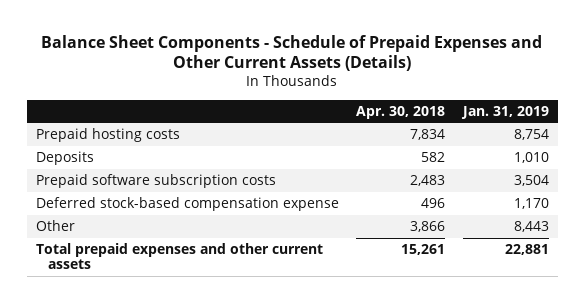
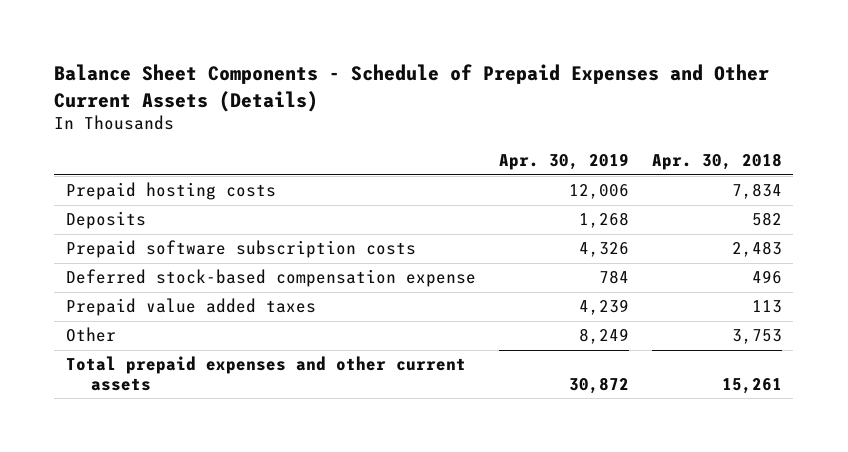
[460,105,549,119] Jan. 31, 2019 -> none
none -> [498,153,629,171] Apr. 30, 2019
none -> [65,298,316,317] Prepaid value added taxes
[410,221,446,233] 3,866 -> [731,329,782,345] 3,753

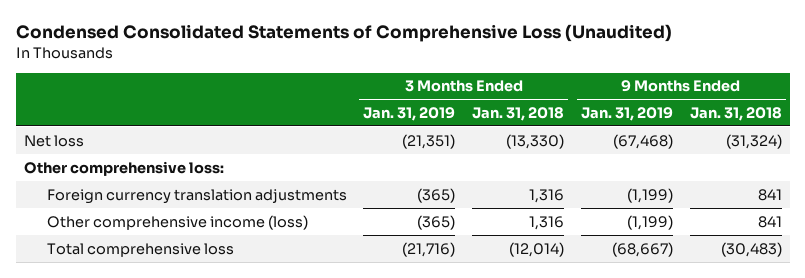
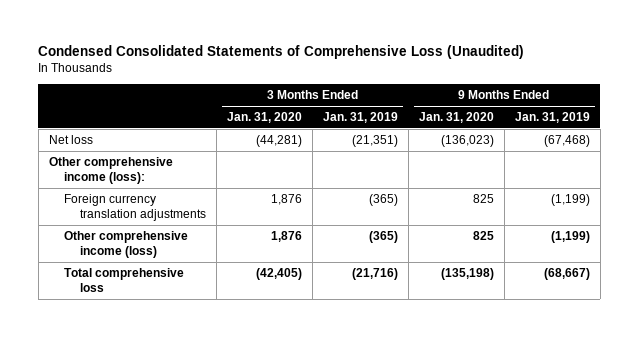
[472,106,565,121] Jan. 31, 2018 -> none
[689,106,782,121] Jan. 31, 2018 -> none
none -> [227,112,303,124] Jan. 31, 2020
none -> [418,112,494,124] Jan. 31, 2020
[23,160,224,176] Other comprehensive loss: -> [48,157,173,185] Other comprehensive income (loss):

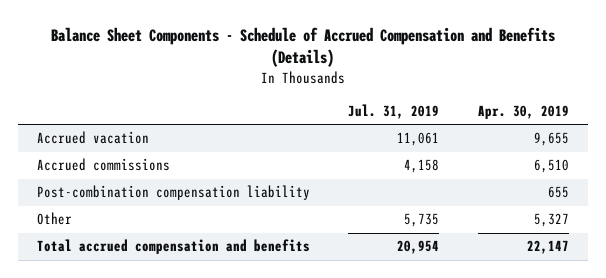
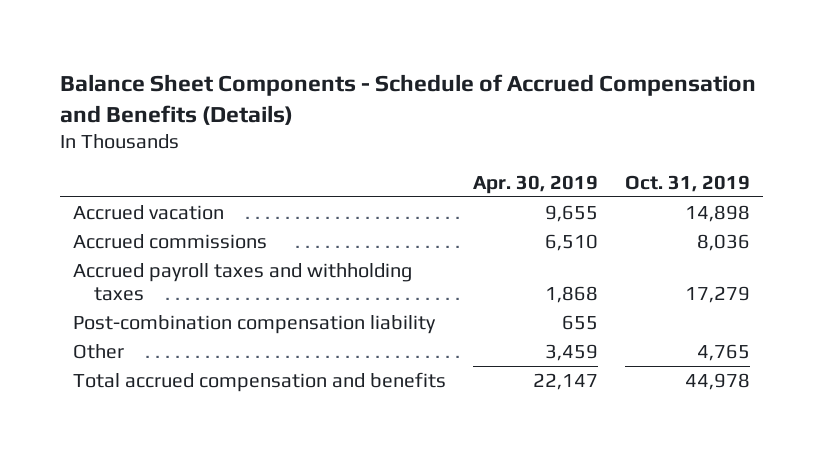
[348,104,440,120] Jul. 31, 2019 -> none
none -> [625,175,751,193] Oct. 31, 2019
none -> [73,262,413,301] Accrued payroll taxes and withholding taxes
[533,213,569,228] 5,327 -> [545,343,599,361] 3,459

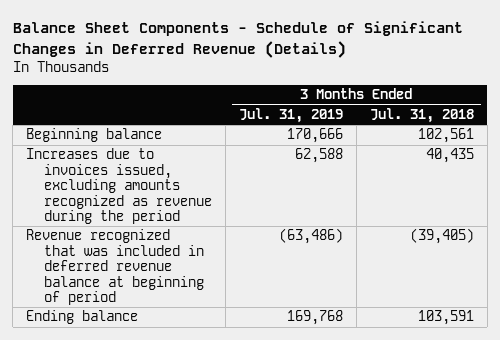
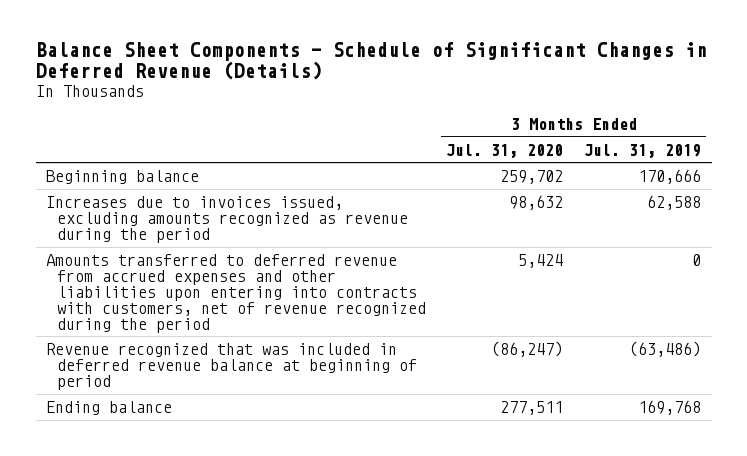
[369,108,474,124] Jul. 31, 2018 -> none
none -> [446,143,564,158] Jul. 31, 2020
none -> [46,254,426,333] Amounts transferred to deferred revenue from accrued expenses and other liabilities upon entering into contracts with customers, net of revenue recognized during the period

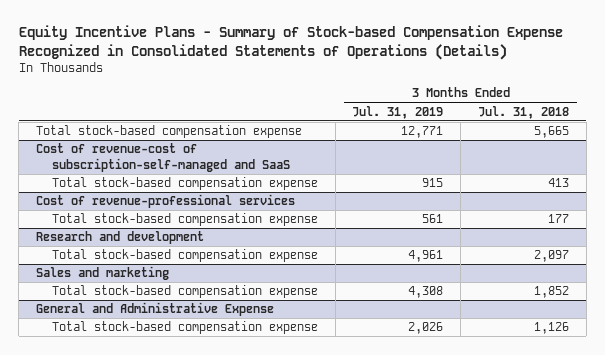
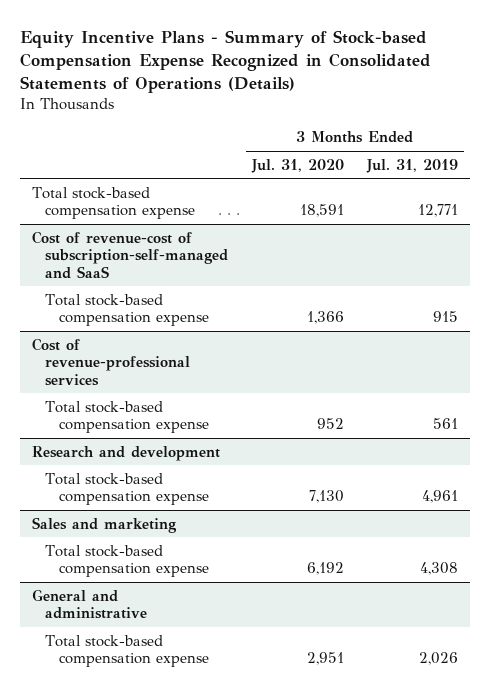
[477,105,569,119] Jul. 31, 2018 -> none
none -> [250,158,344,173] Jul. 31, 2020
[36,302,275,317] General and Administrative Expense -> [31,588,148,620] General and administrative

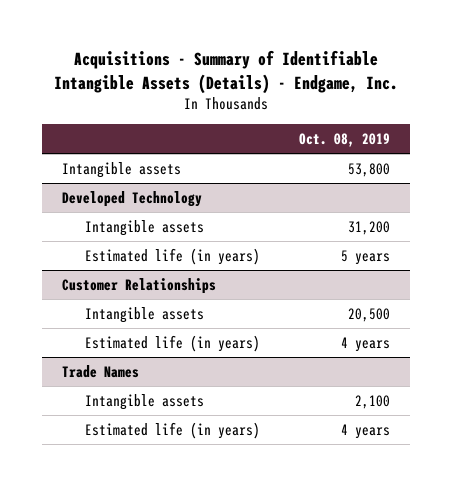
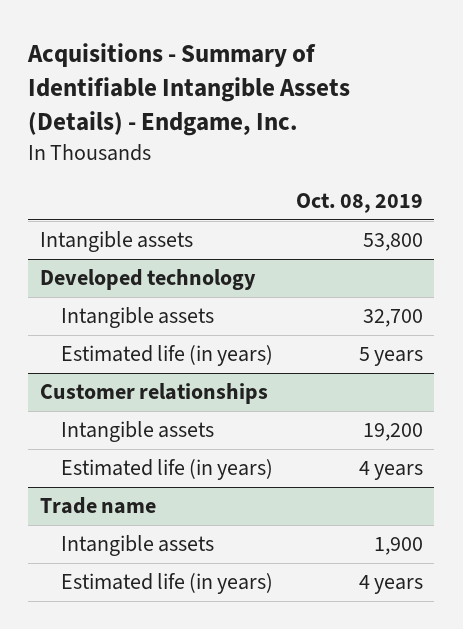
[61,190,202,207] Developed Technology -> [39,269,256,291] Developed technology
[348,220,391,235] 31,200 -> [362,309,423,328] 32,700
[61,277,216,294] Customer Relationships -> [39,383,268,405] Customer relationships
[348,307,391,322] 20,500 -> [362,423,423,442] 19,200
[61,364,139,378] Trade Names -> [39,497,156,515] Trade name
[355,394,391,409] 2,100 -> [373,537,423,556] 1,900

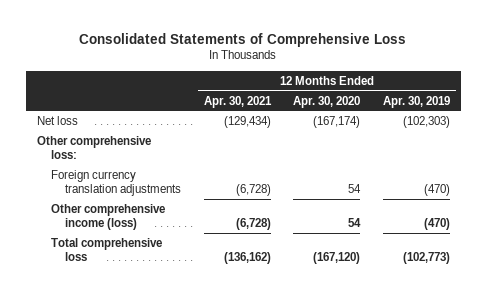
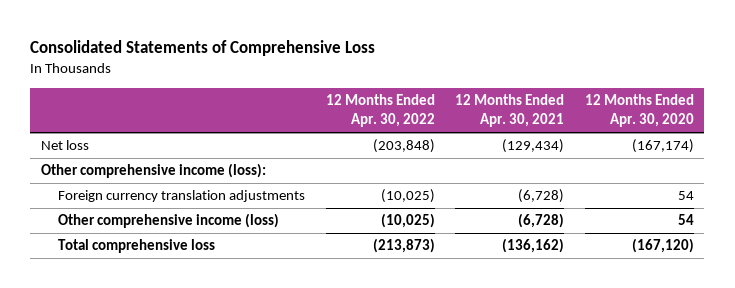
[382,95,450,108] Apr. 30, 2019 -> none
none -> [325,94,435,128] 12 Months Ended Apr. 30, 2022
[36,135,151,160] Other comprehensive loss: -> [40,163,266,179] Other comprehensive income (loss):

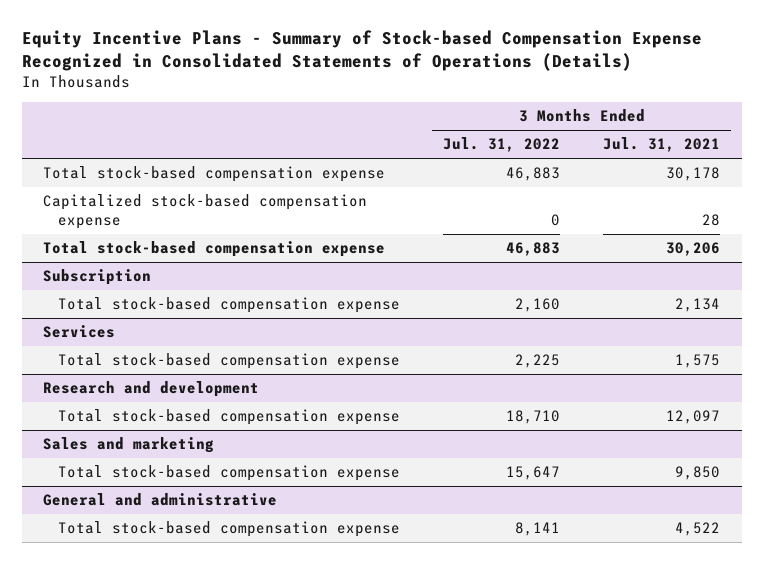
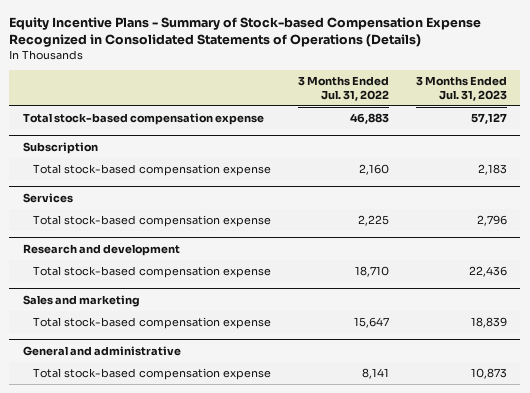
[603,137,721,153] Jul. 31, 2021 -> none
none -> [415,75,507,101] 3 Months Ended Jul. 31, 2023
[43,194,368,230] Capitalized stock-based compensation expense -> none
[43,241,386,258] Total stock-based compensation expense -> none

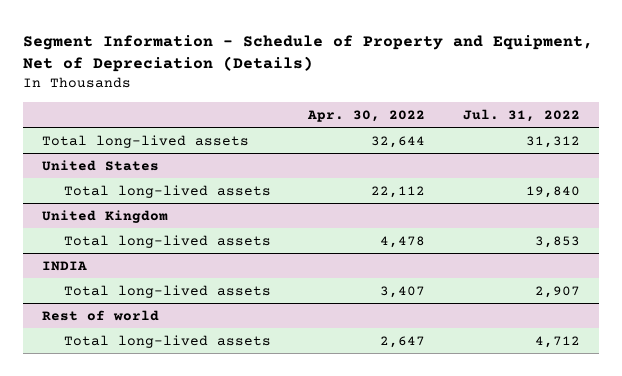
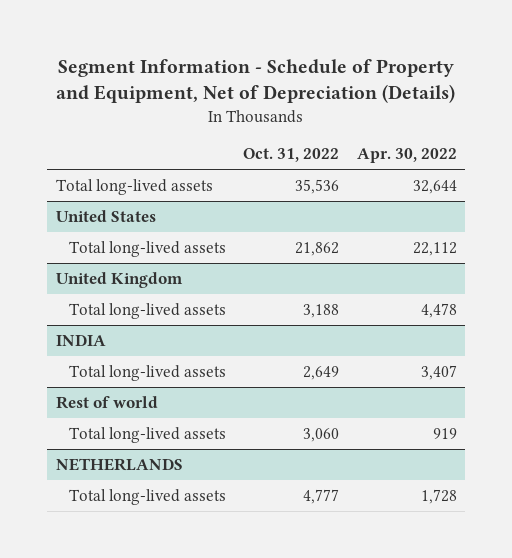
[462,108,580,122] Jul. 31, 2022 -> none
none -> [243,148,340,163] Oct. 31, 2022
[380,335,426,348] 2,647 -> [432,427,457,439] 919
none -> [55,457,183,471] NETHERLANDS
none -> [69,488,227,505] Total long-lived assets

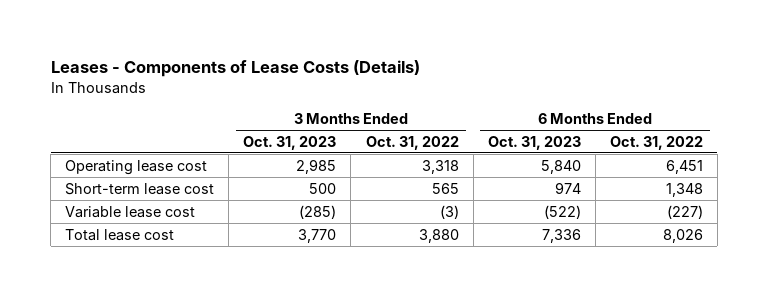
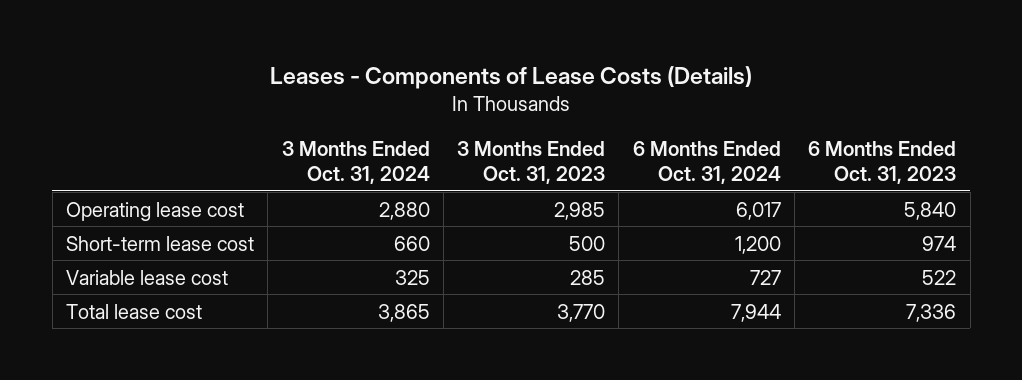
[365,135,459,150] Oct. 31, 2022 -> none
[609,135,703,150] Oct. 31, 2022 -> none
none -> [281,140,430,185] 3 Months Ended Oct. 31, 2024
none -> [632,140,781,185] 6 Months Ended Oct. 31, 2024
[299,204,337,219] (285) -> [570,269,606,285] 285
[543,204,581,219] (522) -> [922,269,957,285] 522

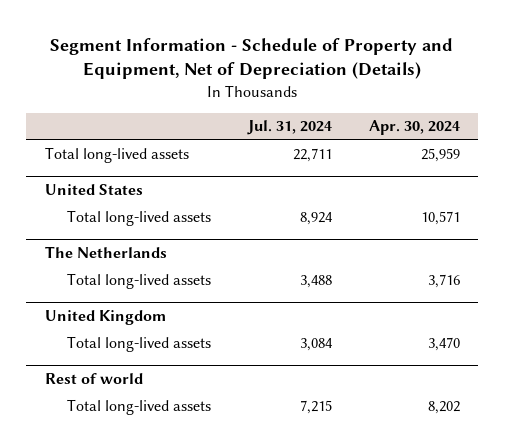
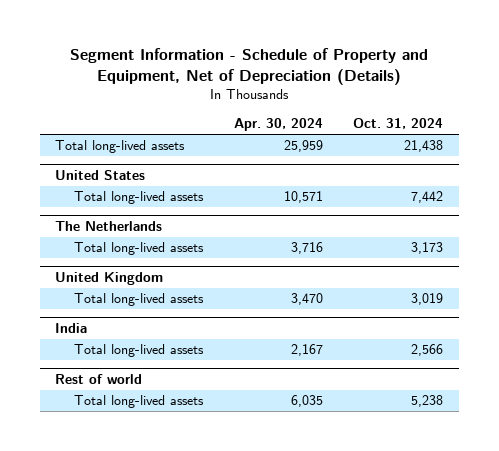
[247,120,333,136] Jul. 31, 2024 -> none
none -> [353,118,444,130] Oct. 31, 2024
none -> [55,322,88,333] India
none -> [74,344,205,358] Total long-lived assets
[428,400,461,414] 8,202 -> [290,395,323,408] 6,035

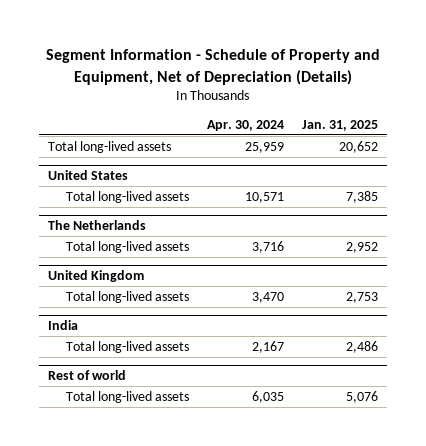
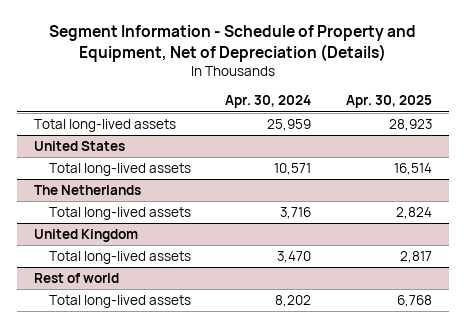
[302,119,379,131] Jan. 31, 2025 -> none
none -> [345,95,432,109] Apr. 30, 2025
[47,320,78,331] India -> none
[66,340,190,353] Total long-lived assets -> none
[252,390,285,403] 6,035 -> [275,295,312,308] 8,202

